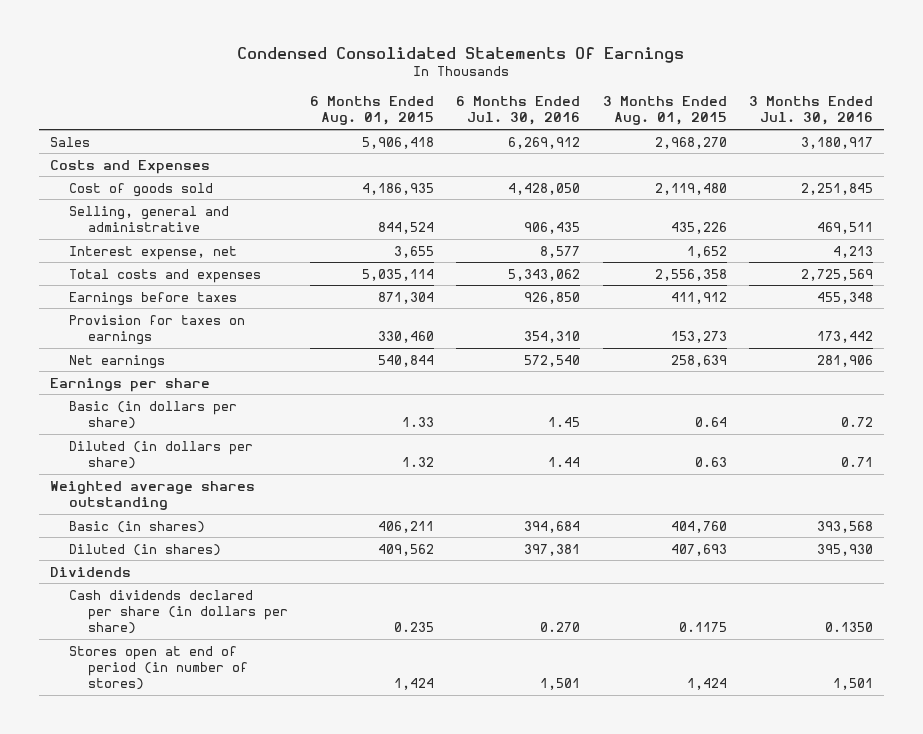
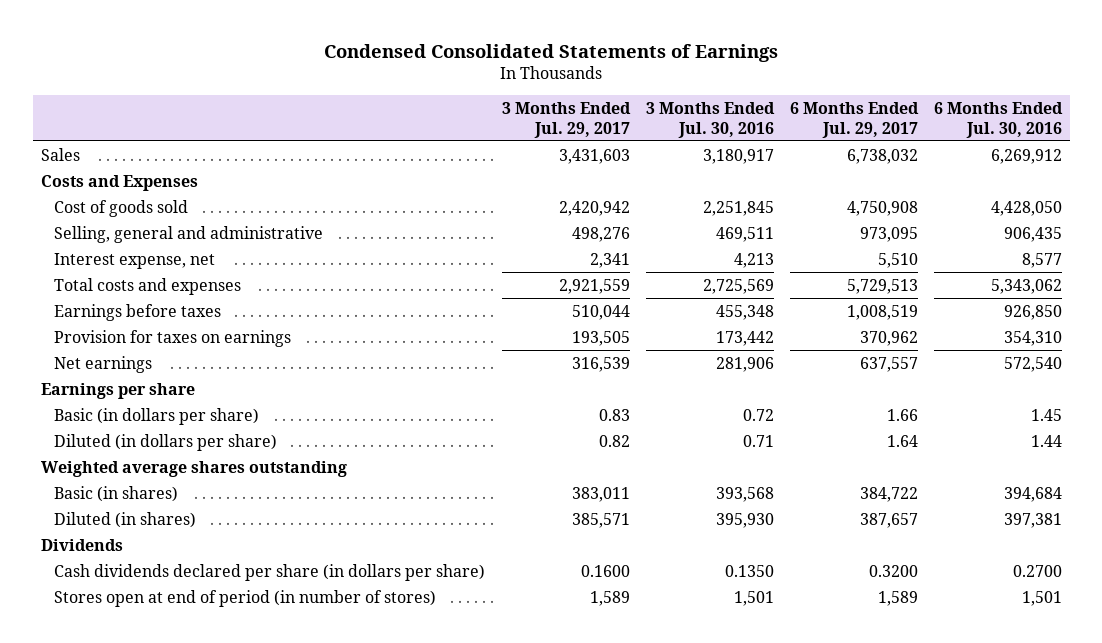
[237,47,685,64] Condensed Consolidated Statements Of Earnings -> [324,43,779,62] Condensed Consolidated Statements of Earnings
[310,96,435,126] 6 Months Ended Aug. 01, 2015 -> none
[602,96,727,126] 3 Months Ended Aug. 01, 2015 -> none
none -> [501,101,631,138] 3 Months Ended Jul. 29, 2017
none -> [789,101,919,138] 6 Months Ended Jul. 29, 2017
[540,622,581,633] 0.270 -> [1012,564,1062,577] 0.2700

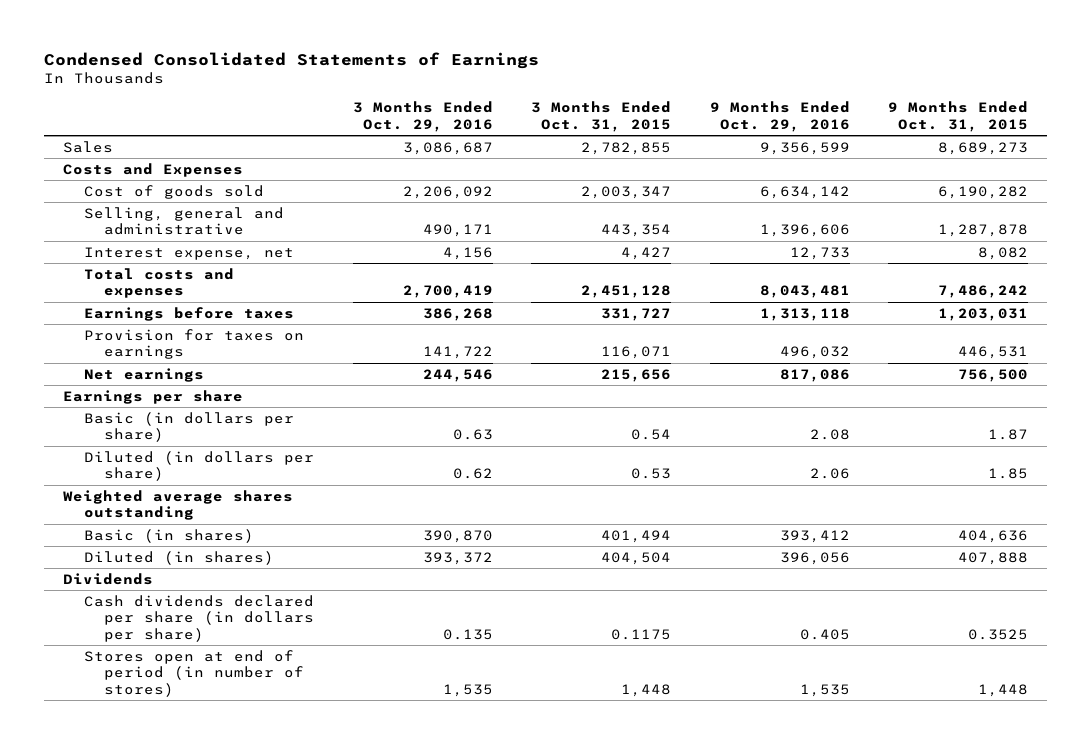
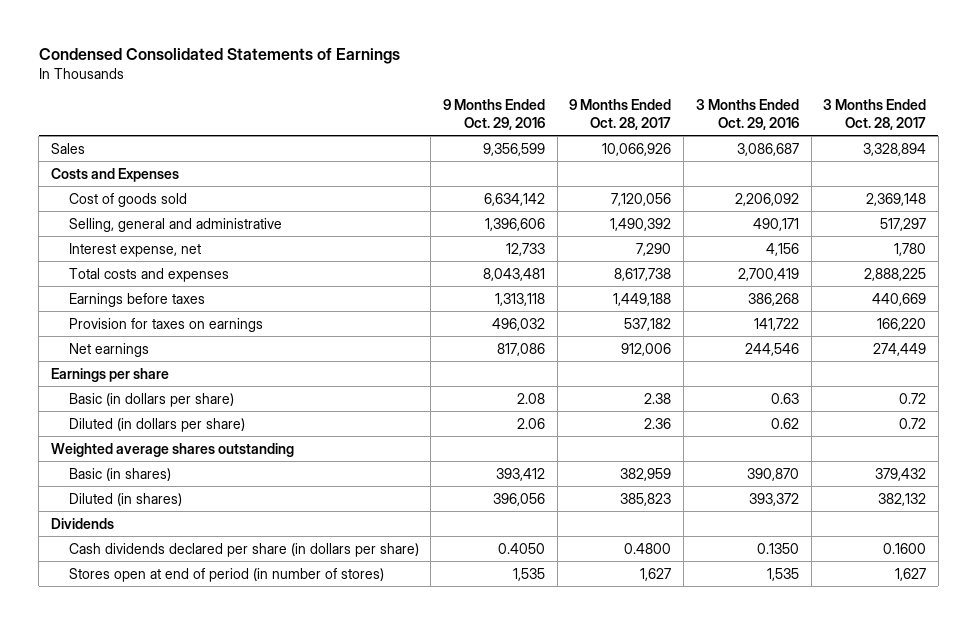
[531,101,672,133] 3 Months Ended Oct. 31, 2015 -> none
[888,101,1029,133] 9 Months Ended Oct. 31, 2015 -> none
none -> [569,99,672,130] 9 Months Ended Oct. 28, 2017
none -> [823,99,927,130] 3 Months Ended Oct. 28, 2017
[442,629,493,641] 0.135 -> [756,542,799,554] 0.1350
[799,629,850,641] 0.405 -> [497,542,545,554] 0.4050

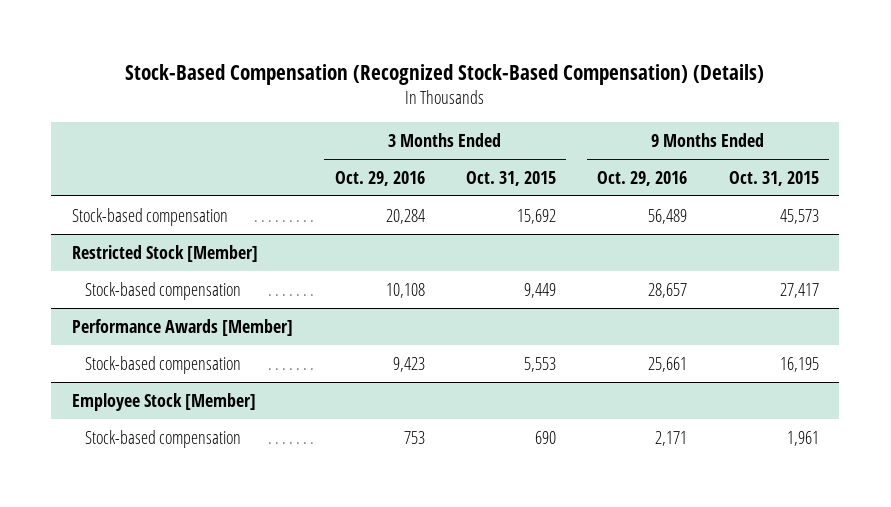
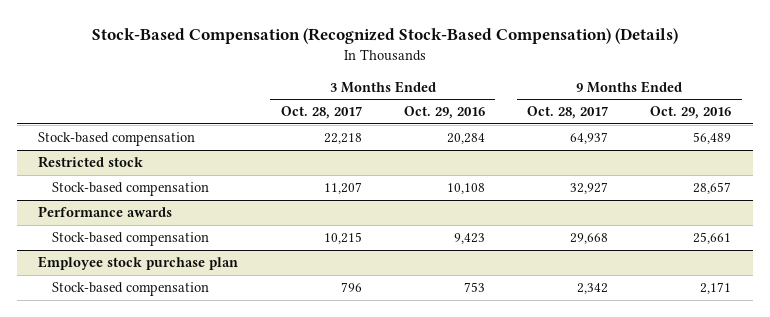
[465,171,556,187] Oct. 31, 2015 -> none
[728,171,819,187] Oct. 31, 2015 -> none
none -> [280,106,362,120] Oct. 28, 2017
none -> [527,106,609,120] Oct. 28, 2017
[72,244,259,262] Restricted Stock [Member] -> [38,156,144,169] Restricted stock
[72,318,294,336] Performance Awards [Member] -> [38,206,173,218] Performance awards
[72,392,257,411] Employee Stock [Member] -> [38,256,239,271] Employee stock purchase plan

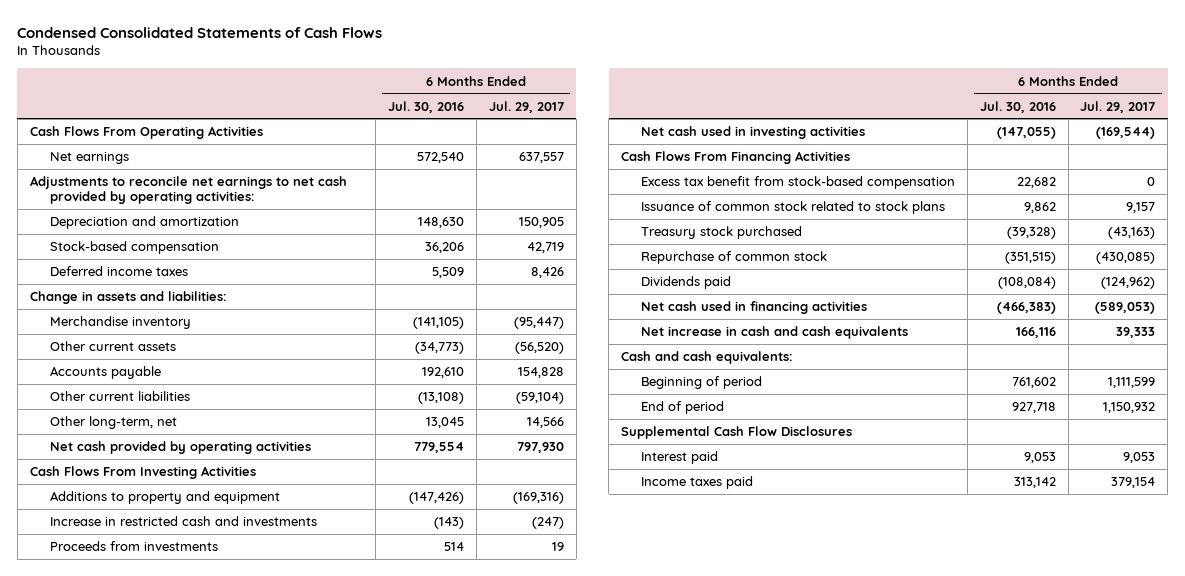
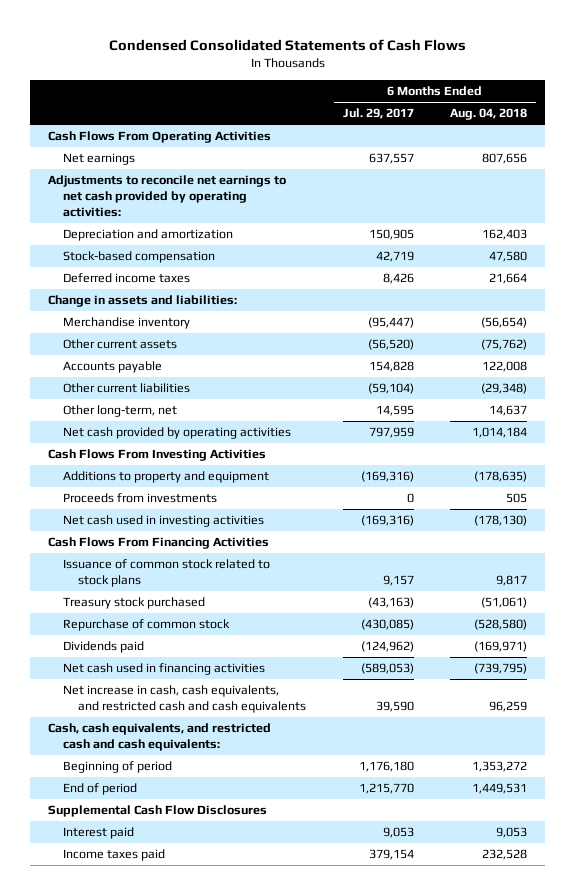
[388,100,465,113] Jul. 30, 2016 -> none
none -> [450,108,528,121] Aug. 04, 2018
[526,417,564,429] 14,566 -> [375,405,414,417] 14,595
[516,442,564,454] 797,930 -> [368,427,414,439] 797,959
[49,516,317,527] Increase in restricted cash and investments -> none
[551,542,564,552] 19 -> [406,493,414,504] 0
[1096,127,1156,140] (169,544) -> [360,515,414,527] (169,316)
[641,176,956,190] Excess tax benefit from stock-based compensation -> none
[641,326,909,340] Net increase in cash and cash equivalents -> [63,685,307,713] Net increase in cash, cash equivalents, and restricted cash and cash equivalents
[1116,327,1156,339] 39,333 -> [375,700,414,712] 39,590
[621,351,794,365] Cash and cash equivalents: -> [48,723,272,751] Cash, cash equivalents, and restricted cash and cash equivalents:
[1108,377,1156,389] 1,111,599 -> [358,761,414,773] 1,176,180
[1103,402,1156,414] 1,150,932 -> [358,783,414,795] 1,215,770

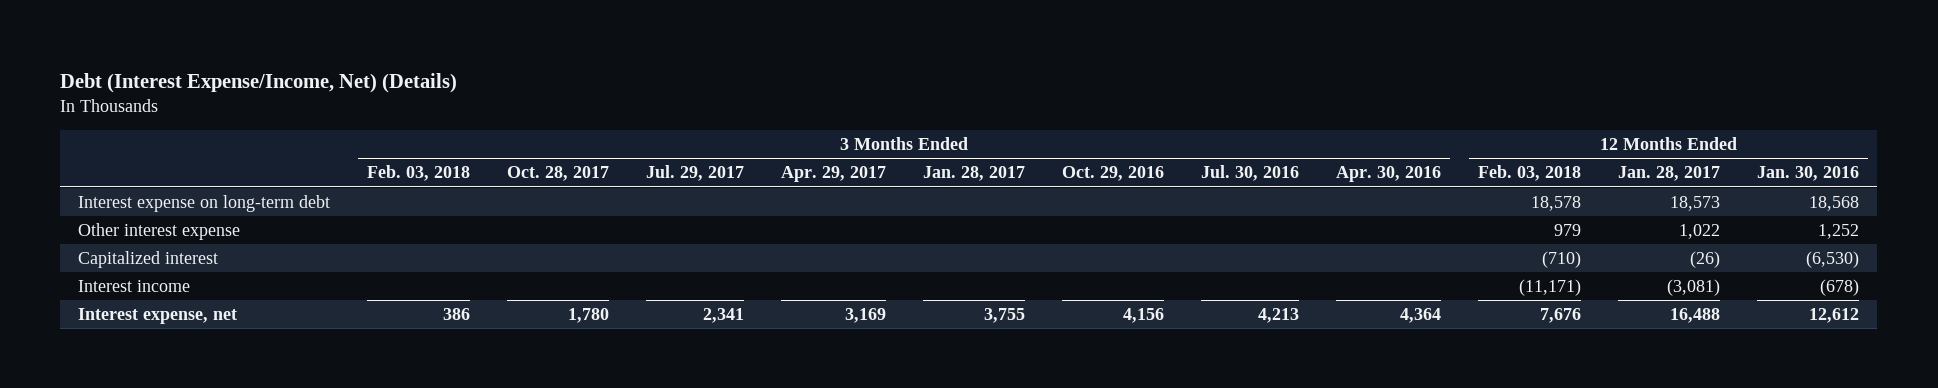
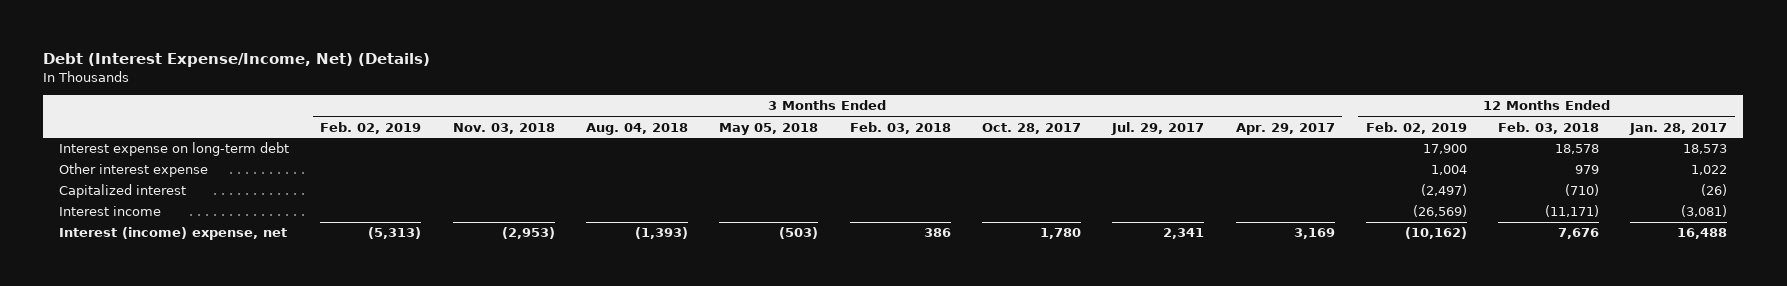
[923,166,1026,182] Jan. 28, 2017 -> none
[1062,166,1165,182] Oct. 29, 2016 -> none
[1201,165,1300,182] Jul. 30, 2016 -> none
[1336,166,1442,183] Apr. 30, 2016 -> none
[1757,166,1860,182] Jan. 30, 2016 -> none
none -> [320,121,422,134] Feb. 02, 2019
none -> [452,122,555,134] Nov. 03, 2018
none -> [585,122,688,135] Aug. 04, 2018
none -> [719,122,819,135] May 05, 2018
none -> [1365,121,1467,134] Feb. 02, 2019
[78,308,238,325] Interest expense, net -> [59,227,288,241] Interest (income) expense, net

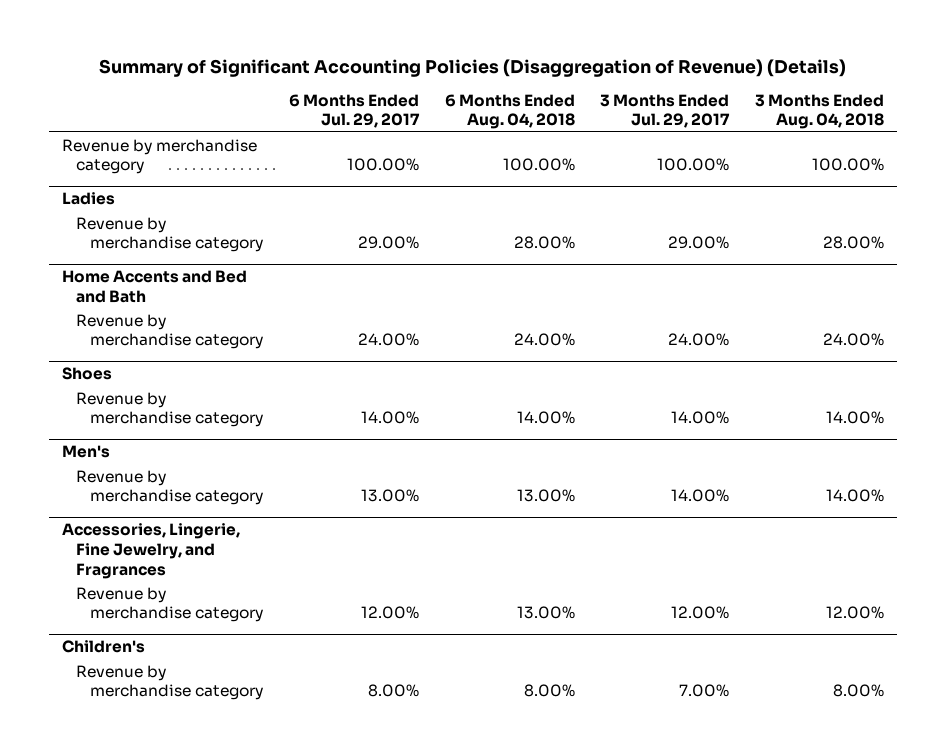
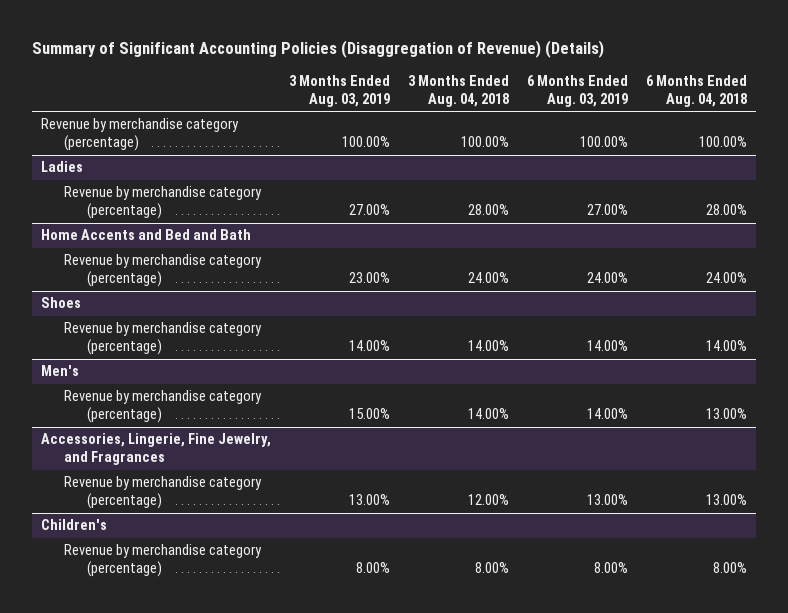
[288,93,420,129] 6 Months Ended Jul. 29, 2017 -> none
[600,93,731,129] 3 Months Ended Jul. 29, 2017 -> none
none -> [289,74,391,107] 3 Months Ended Aug. 03, 2019
none -> [527,74,629,107] 6 Months Ended Aug. 03, 2019
[62,138,258,175] Revenue by merchandise category -> [41,118,240,152] Revenue by merchandise category (percentage)
[76,216,263,253] Revenue by merchandise category -> [63,186,262,220] Revenue by merchandise category (percentage)
[76,313,263,350] Revenue by merchandise category -> [63,254,262,288] Revenue by merchandise category (percentage)
[76,391,263,428] Revenue by merchandise category -> [63,322,262,356] Revenue by merchandise category (percentage)
[76,469,263,506] Revenue by merchandise category -> [63,390,262,424] Revenue by merchandise category (percentage)
[76,586,263,623] Revenue by merchandise category -> [63,476,262,510] Revenue by merchandise category (percentage)
[76,664,263,701] Revenue by merchandise category -> [63,544,262,578] Revenue by merchandise category (percentage)

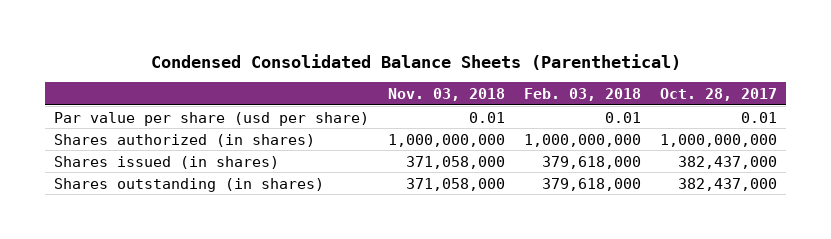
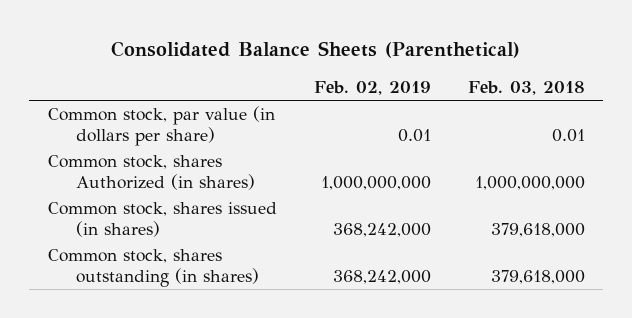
[150,53,681,70] Condensed Consolidated Balance Sheets (Parenthetical) -> [111,41,521,59] Consolidated Balance Sheets (Parenthetical)
[388,88,506,102] Nov. 03, 2018 -> none
[659,88,777,102] Oct. 28, 2017 -> none
none -> [313,81,431,96] Feb. 02, 2019
[54,111,370,126] Par value per share (usd per share) -> [47,106,275,147] Common stock, par value (in dollars per share)
[54,133,316,147] Shares authorized (in shares) -> [47,155,255,191] Common stock, shares Authorized (in shares)
[54,155,280,169] Shares issued (in shares) -> [47,202,277,238] Common stock, shares issued (in shares)
[54,177,325,192] Shares outstanding (in shares) -> [47,249,259,288] Common stock, shares outstanding (in shares)

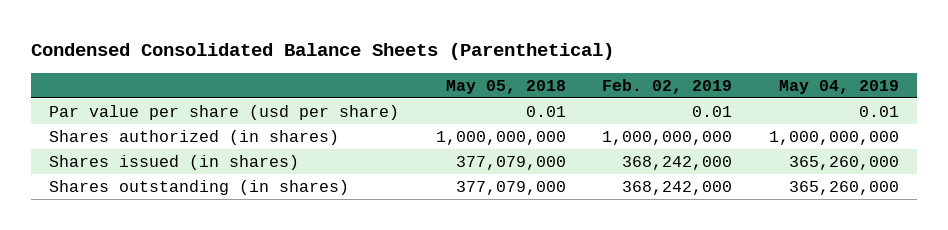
[111,41,521,59] Consolidated Balance Sheets (Parenthetical) -> [30,43,614,61] Condensed Consolidated Balance Sheets (Parenthetical)
[467,81,585,96] Feb. 03, 2018 -> none
none -> [445,79,566,94] May 05, 2018
none -> [779,79,900,94] May 04, 2019
[47,106,275,147] Common stock, par value (in dollars per share) -> [49,104,400,120] Par value per share (usd per share)
[47,155,255,191] Common stock, shares Authorized (in shares) -> [49,129,340,145] Shares authorized (in shares)
[47,202,277,238] Common stock, shares issued (in shares) -> [49,154,300,170] Shares issued (in shares)
[47,249,259,288] Common stock, shares outstanding (in shares) -> [49,179,350,195] Shares outstanding (in shares)

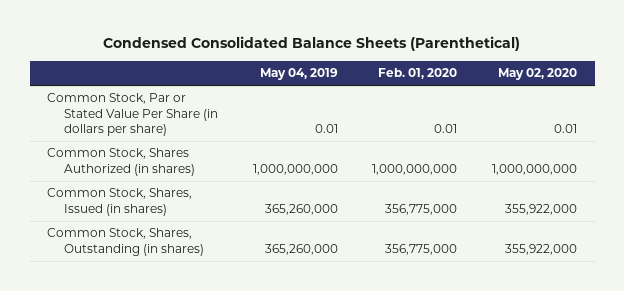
[445,79,566,94] May 05, 2018 -> none
[602,78,733,94] Feb. 02, 2019 -> none
none -> [378,68,458,80] Feb. 01, 2020
none -> [498,68,578,81] May 02, 2020
[49,104,400,120] Par value per share (usd per share) -> [46,93,218,137] Common Stock, Par or Stated Value Per Share (in dollars per share)
[49,129,340,145] Shares authorized (in shares) -> [46,148,195,176] Common Stock, Shares Authorized (in shares)
[49,154,300,170] Shares issued (in shares) -> [46,188,192,216] Common Stock, Shares, Issued (in shares)
[49,179,350,195] Shares outstanding (in shares) -> [46,228,204,256] Common Stock, Shares, Outstanding (in shares)

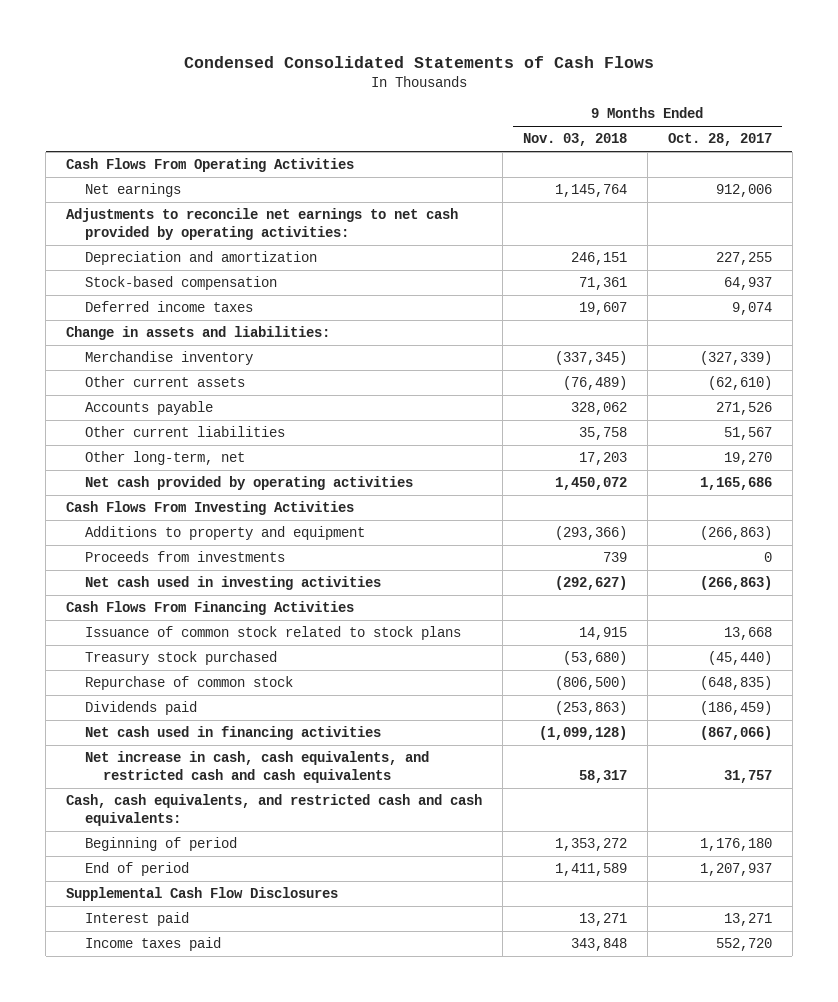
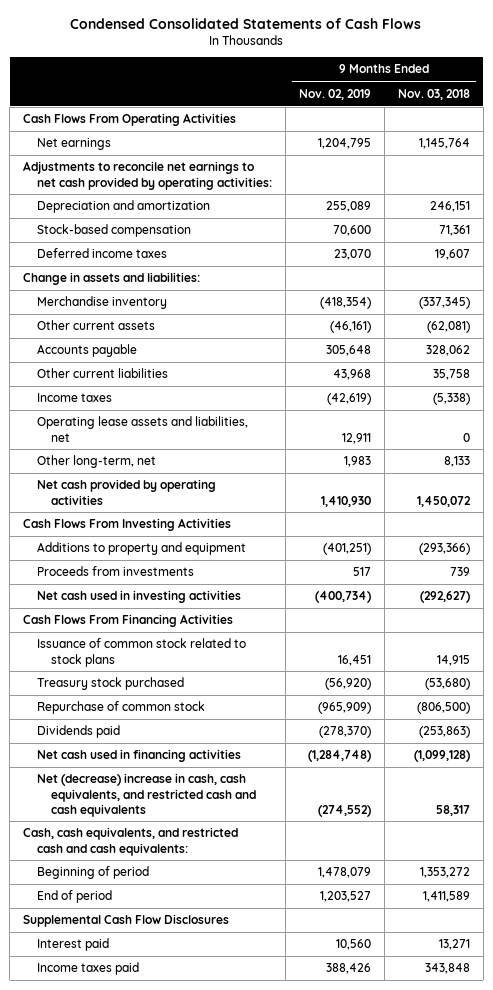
[667,133,772,147] Oct. 28, 2017 -> none
none -> [298,88,371,100] Nov. 02, 2019
[562,376,627,391] (76,489) -> [426,321,470,334] (62,081)
none -> [37,393,113,403] Income taxes
none -> [37,416,249,442] Operating lease assets and liabilities, net
[578,452,627,466] 17,203 -> [443,456,470,468] 8,133
[84,751,429,784] Net increase in cash, cash equivalents, and restricted cash and cash equivalents -> [37,773,256,817] Net (decrease) increase in cash, cash equivalents, and restricted cash and cash equivalents

